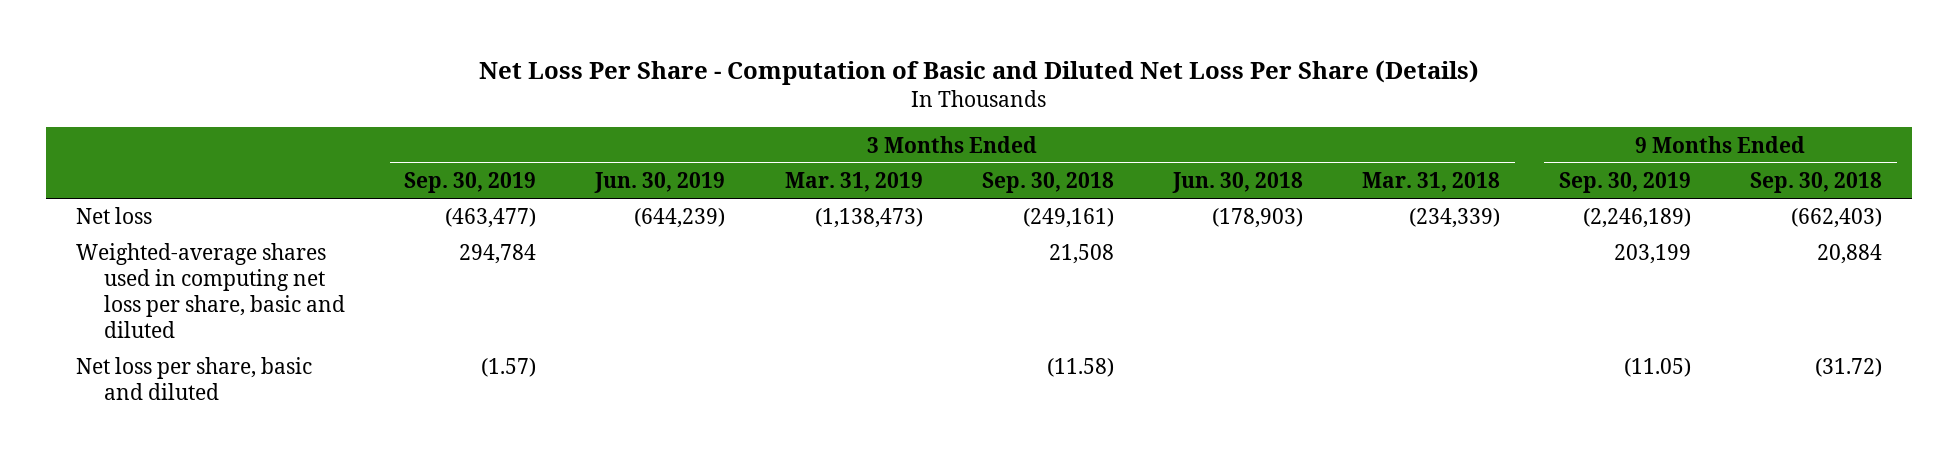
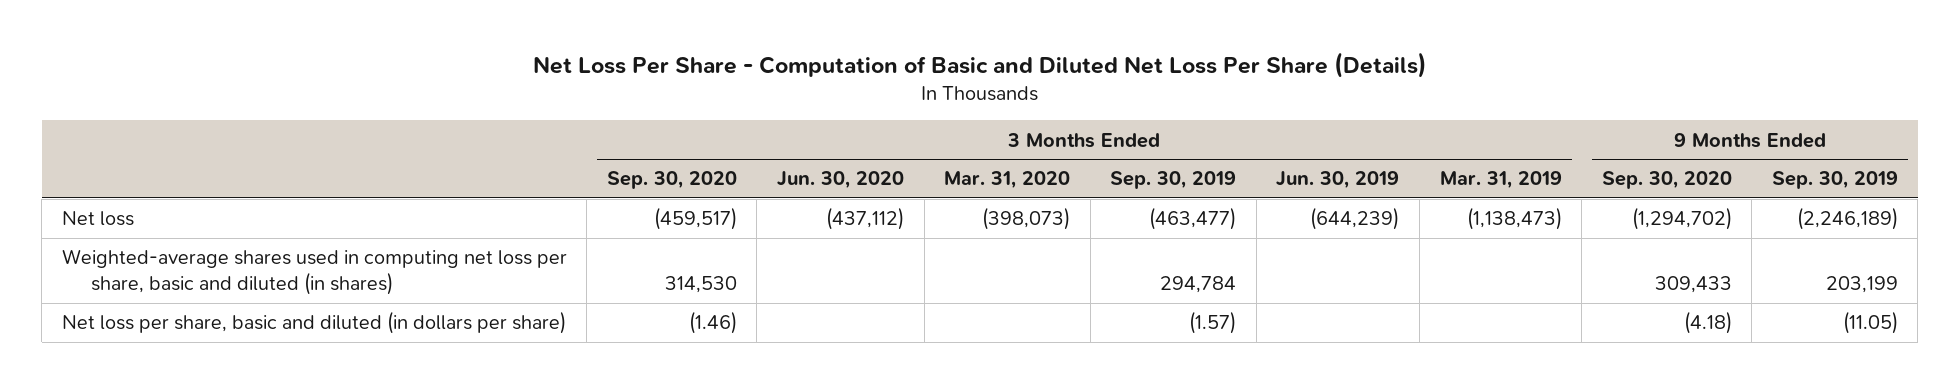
[981,172,1114,194] Sep. 30, 2018 -> none
[1171,172,1303,194] Jun. 30, 2018 -> none
[1361,172,1500,193] Mar. 31, 2018 -> none
[1749,172,1882,194] Sep. 30, 2018 -> none
none -> [606,171,737,190] Sep. 30, 2020
none -> [776,171,904,190] Jun. 30, 2020
none -> [944,171,1071,190] Mar. 31, 2020
none -> [1601,171,1732,190] Sep. 30, 2020
[75,243,346,339] Weighted-average shares used in computing net loss per share, basic and diluted -> [61,249,567,296] Weighted-average shares used in computing net loss per share, basic and diluted (in shares)
[75,357,312,401] Net loss per share, basic and diluted -> [61,311,566,335] Net loss per share, basic and diluted (in dollars per share)

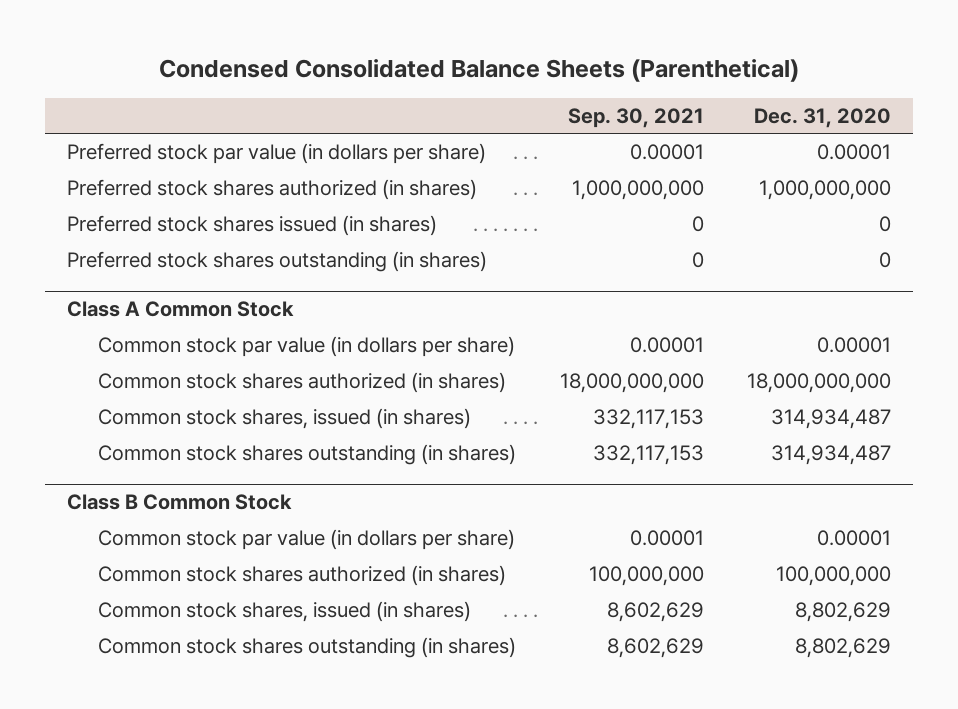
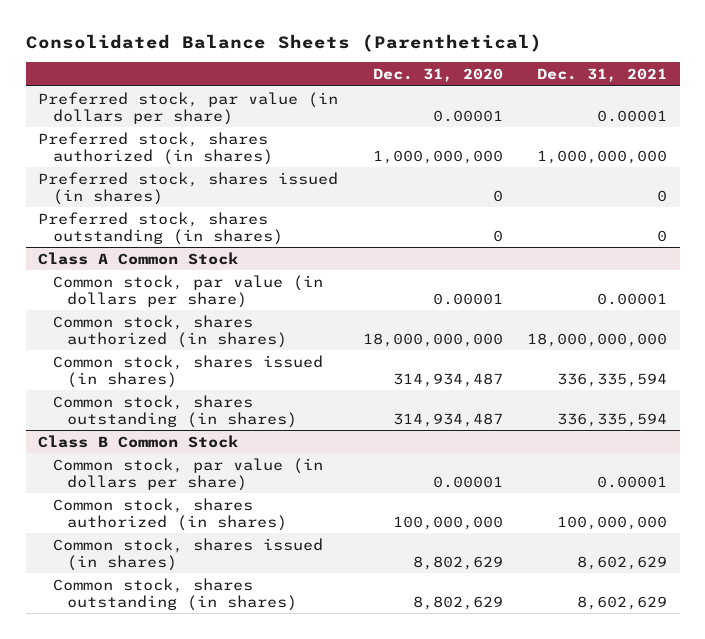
[158,58,799,82] Condensed Consolidated Balance Sheets (Parenthetical) -> [25,33,542,52] Consolidated Balance Sheets (Parenthetical)
[567,107,704,128] Sep. 30, 2021 -> none
none -> [537,67,668,82] Dec. 31, 2021
[66,143,486,165] Preferred stock par value (in dollars per share) -> [38,91,339,125] Preferred stock, par value (in dollars per share)
[66,179,477,201] Preferred stock shares authorized (in shares) -> [38,131,273,165] Preferred stock, shares authorized (in shares)
[66,215,437,237] Preferred stock shares issued (in shares) -> [38,171,339,205] Preferred stock, shares issued (in shares)
[66,251,487,273] Preferred stock shares outstanding (in shares) -> [38,211,283,245] Preferred stock, shares outstanding (in shares)
[97,336,515,358] Common stock par value (in dollars per share) -> [52,274,323,308] Common stock, par value (in dollars per share)
[97,372,506,394] Common stock shares authorized (in shares) -> [52,314,288,348] Common stock, shares authorized (in shares)
[97,408,471,430] Common stock shares, issued (in shares) -> [52,354,323,388] Common stock, shares issued (in shares)
[97,444,516,466] Common stock shares outstanding (in shares) -> [52,394,298,428] Common stock, shares outstanding (in shares)
[97,529,515,551] Common stock par value (in dollars per share) -> [52,457,323,491] Common stock, par value (in dollars per share)
[97,565,506,587] Common stock shares authorized (in shares) -> [52,497,288,531] Common stock, shares authorized (in shares)
[97,601,471,623] Common stock shares, issued (in shares) -> [52,537,323,571] Common stock, shares issued (in shares)
[97,637,516,659] Common stock shares outstanding (in shares) -> [52,577,298,611] Common stock, shares outstanding (in shares)

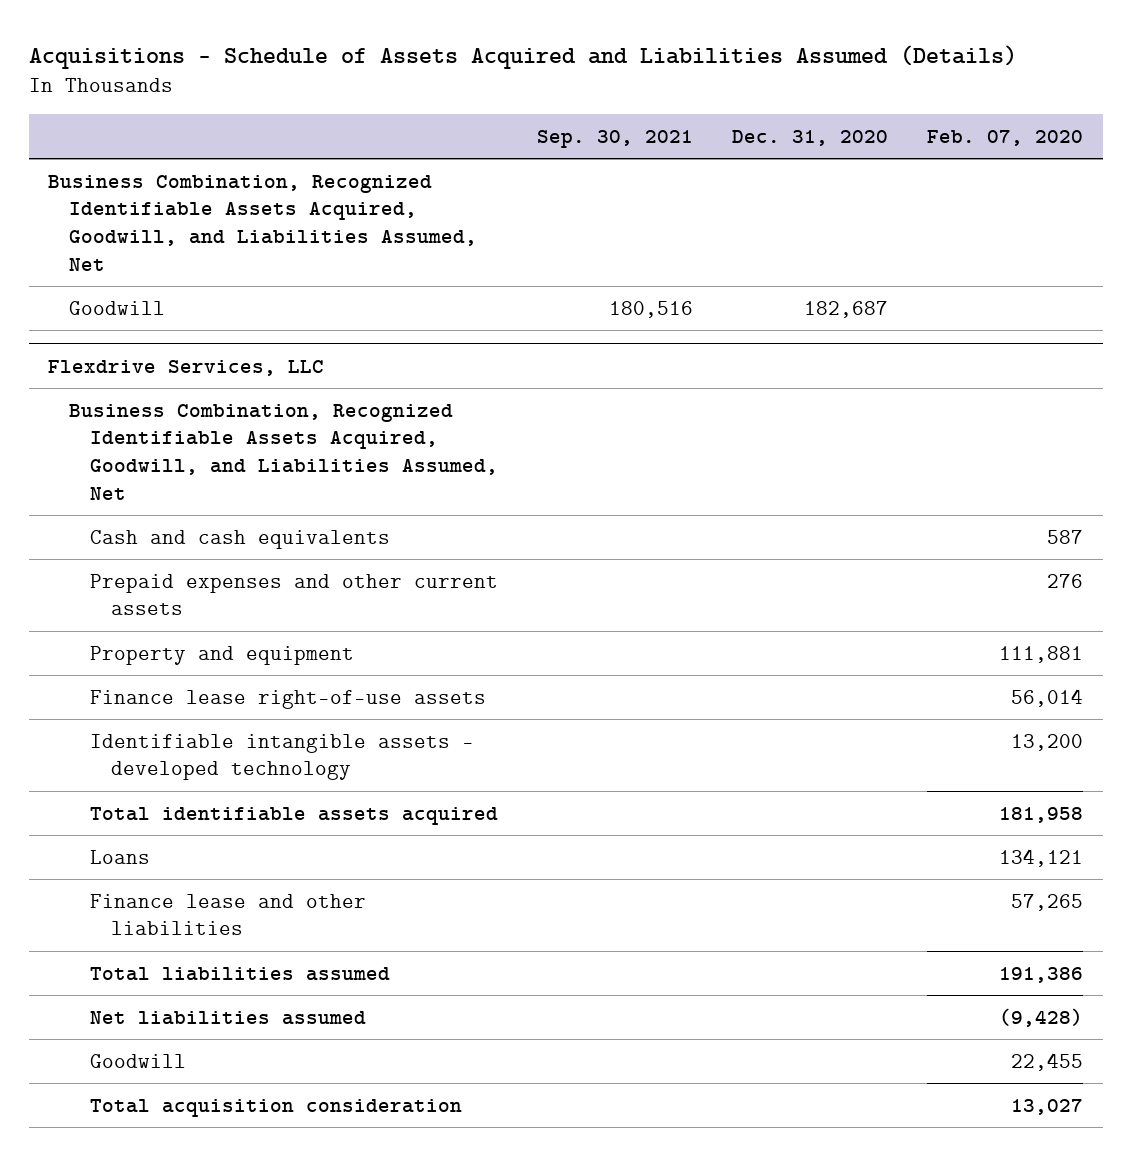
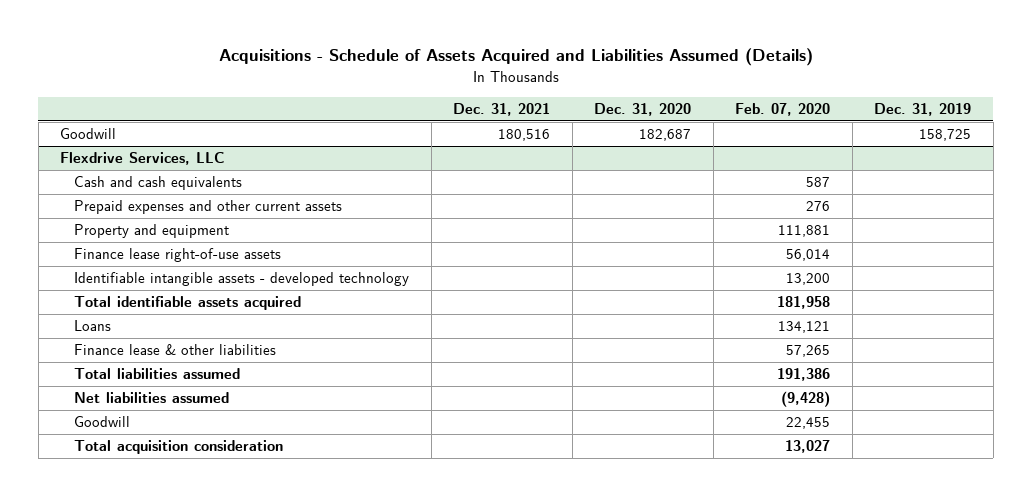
[537,129,694,148] Sep. 30, 2021 -> none
none -> [453,102,551,116] Dec. 31, 2021
none -> [874,102,972,116] Dec. 31, 2019
[48,174,478,271] Business Combination, Recognized Identifiable Assets Acquired, Goodwill, and Liabilities Assumed, Net -> none
[69,403,499,500] Business Combination, Recognized Identifiable Assets Acquired, Goodwill, and Liabilities Assumed, Net -> none
[90,893,367,936] Finance lease and other liabilities -> [74,344,277,356] Finance lease & other liabilities

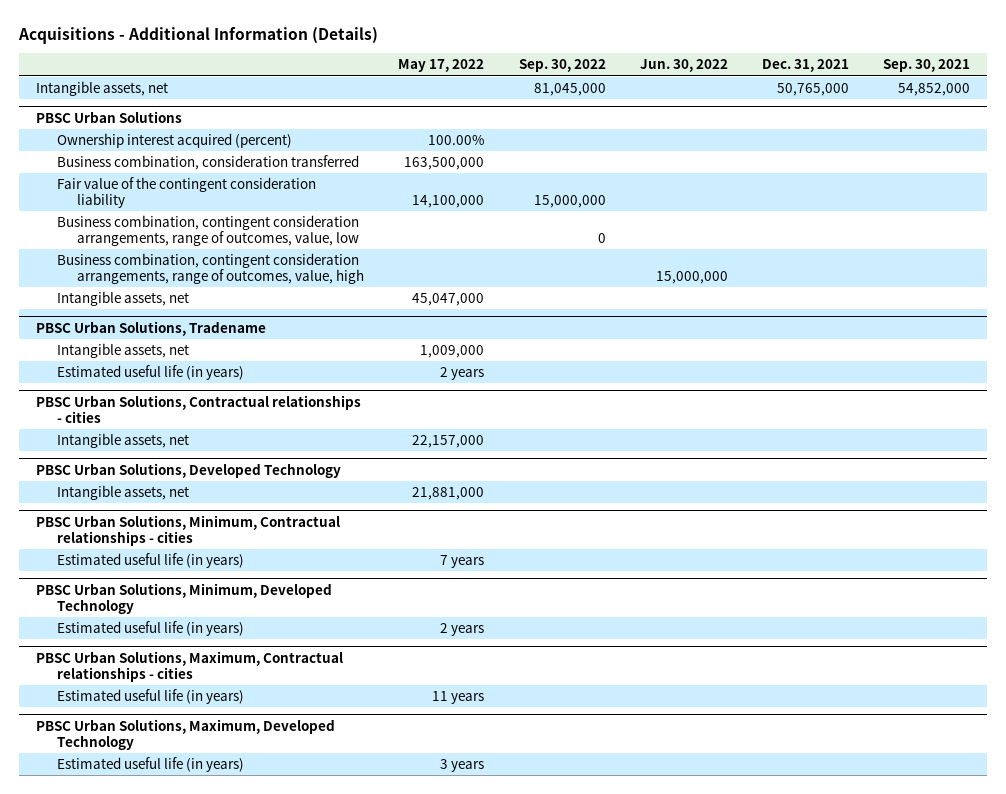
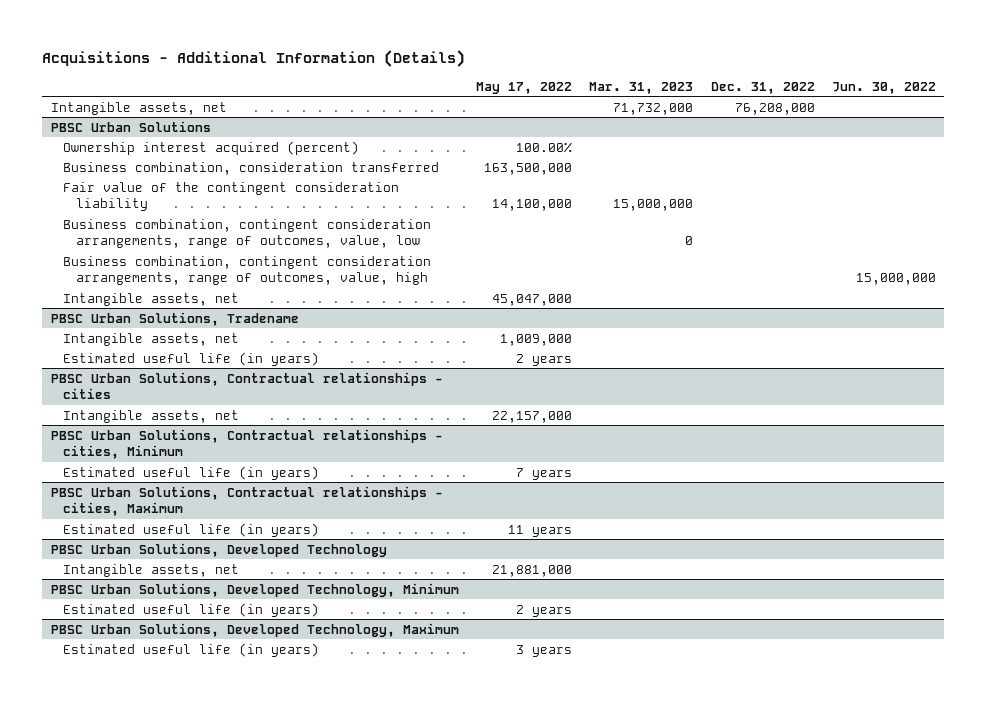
[518,59,606,73] Sep. 30, 2022 -> none
[761,59,849,73] Dec. 31, 2021 -> none
[883,59,971,73] Sep. 30, 2021 -> none
none -> [589,81,694,94] Mar. 31, 2023
none -> [710,81,815,94] Dec. 31, 2022
none -> [50,428,443,460] PBSC Urban Solutions, Contractual relationships - cities, Minimum
none -> [63,465,320,480] Estimated useful life (in years)
none -> [50,485,443,517] PBSC Urban Solutions, Contractual relationships - cities, Maximum
none -> [63,522,320,537] Estimated useful life (in years)
[36,514,341,546] PBSC Urban Solutions, Minimum, Contractual relationships - cities -> none
[56,553,244,569] Estimated useful life (in years) -> none
[36,582,333,614] PBSC Urban Solutions, Minimum, Developed Technology -> [50,582,459,597] PBSC Urban Solutions, Developed Technology, Minimum
[36,650,344,682] PBSC Urban Solutions, Maximum, Contractual relationships - cities -> none
[56,689,244,705] Estimated useful life (in years) -> none
[36,718,336,750] PBSC Urban Solutions, Maximum, Developed Technology -> [50,622,459,637] PBSC Urban Solutions, Developed Technology, Maximum

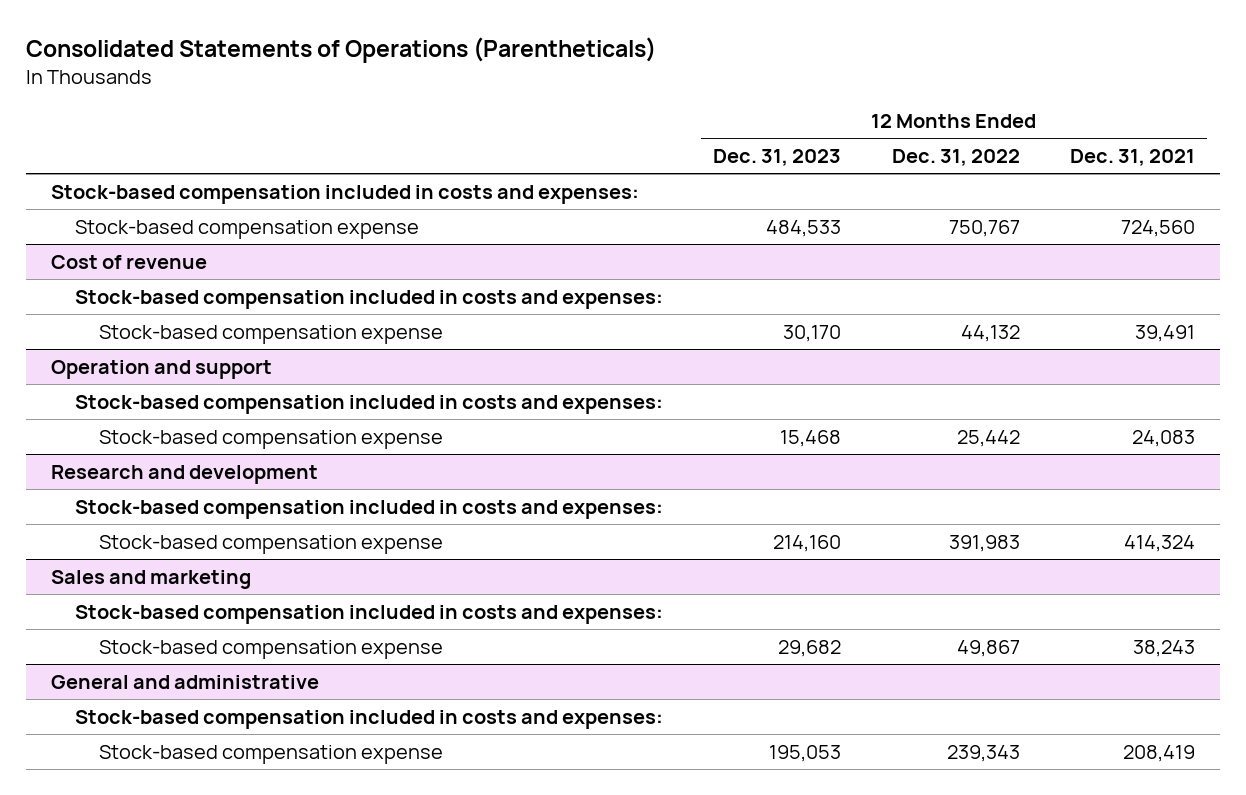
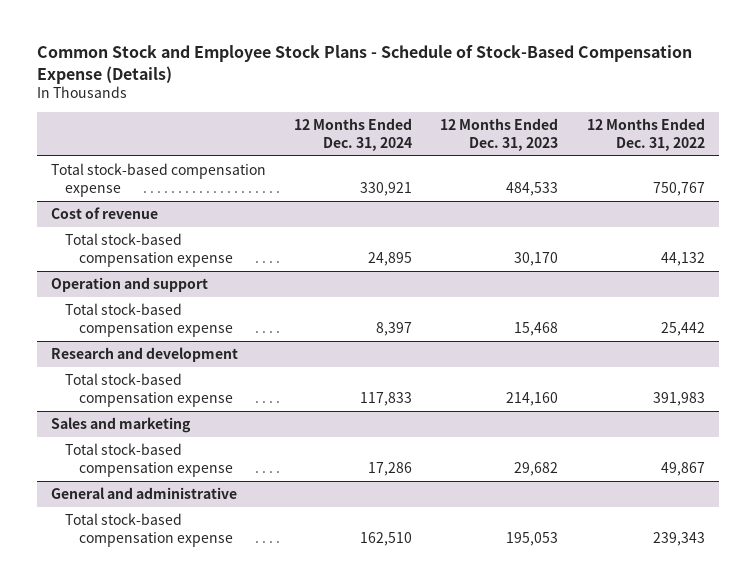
[26,36,657,63] Consolidated Statements of Operations (Parentheticals) -> [36,45,692,84] Common Stock and Employee Stock Plans - Schedule of Stock-Based Compensation Expense (Details)
[1069,149,1195,167] Dec. 31, 2021 -> none
none -> [294,117,413,151] 12 Months Ended Dec. 31, 2024
[51,184,640,204] Stock-based compensation included in costs and expenses: -> none
[75,219,420,239] Stock-based compensation expense -> [51,163,267,197] Total stock-based compensation expense
[75,289,664,309] Stock-based compensation included in costs and expenses: -> none
[98,324,443,344] Stock-based compensation expense -> [65,233,234,267] Total stock-based compensation expense
[75,394,664,414] Stock-based compensation included in costs and expenses: -> none
[98,429,443,449] Stock-based compensation expense -> [65,303,234,337] Total stock-based compensation expense
[75,499,664,519] Stock-based compensation included in costs and expenses: -> none
[98,534,443,554] Stock-based compensation expense -> [65,373,234,407] Total stock-based compensation expense
[75,604,664,624] Stock-based compensation included in costs and expenses: -> none
[98,639,443,659] Stock-based compensation expense -> [65,443,234,477] Total stock-based compensation expense
[75,709,664,729] Stock-based compensation included in costs and expenses: -> none
[98,744,443,764] Stock-based compensation expense -> [65,513,234,547] Total stock-based compensation expense

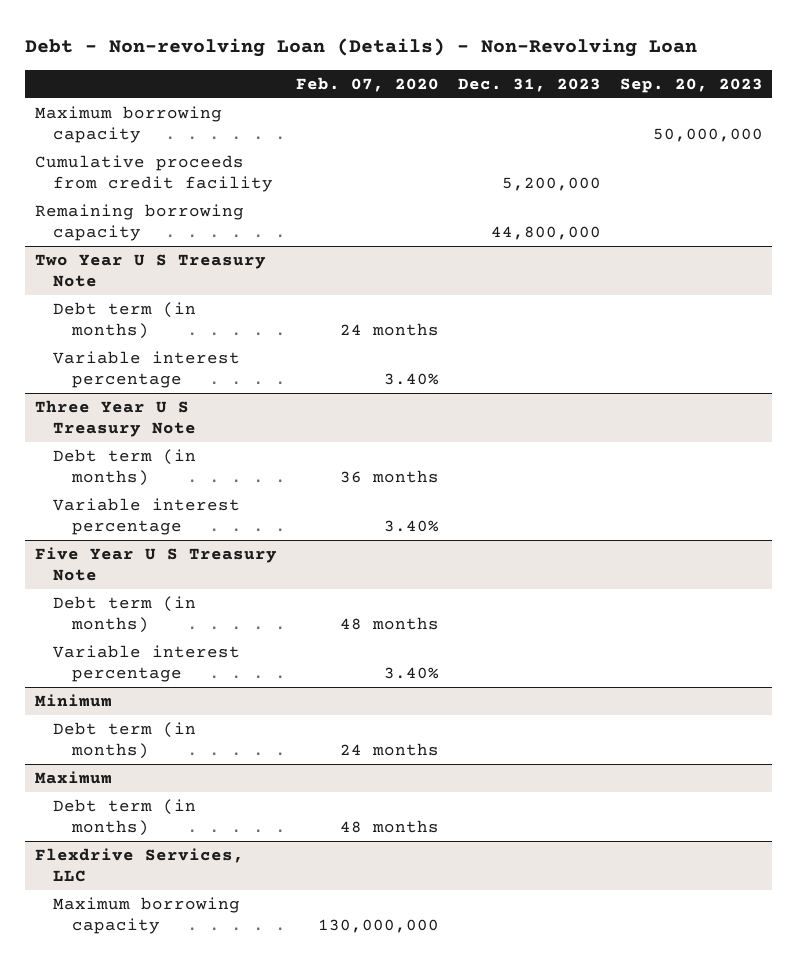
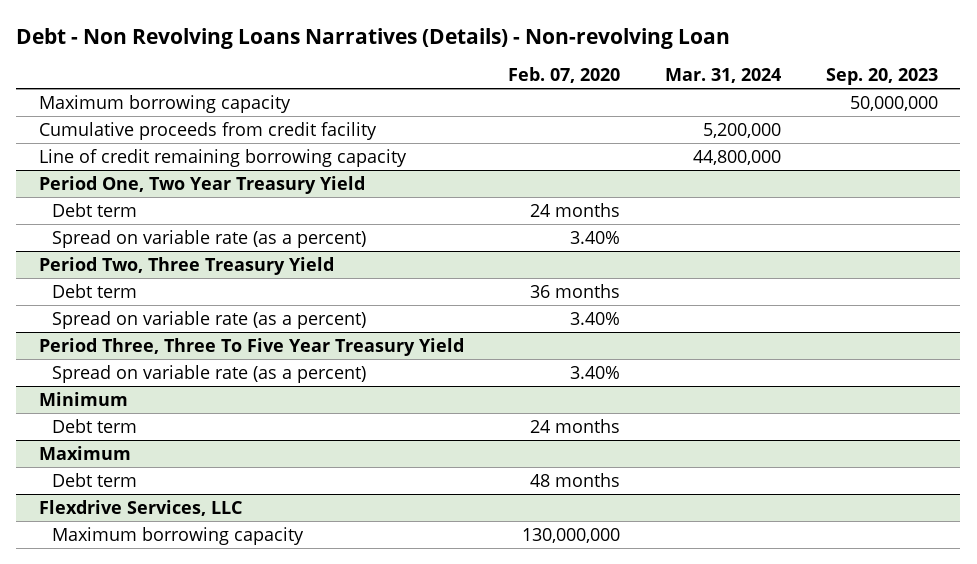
[25,38,698,58] Debt - Non-revolving Loan (Details) - Non-Revolving Loan -> [16,27,731,49] Debt - Non Revolving Loans Narratives (Details) - Non-revolving Loan
[457,77,601,92] Dec. 31, 2023 -> none
none -> [665,68,782,84] Mar. 31, 2024
[34,253,266,288] Two Year U S Treasury Note -> none
[53,350,241,389] Variable interest percentage -> none
[34,399,197,438] Three Year U S Treasury Note -> none
[53,497,241,536] Variable interest percentage -> none
[34,546,277,582] Five Year U S Treasury Note -> none
[53,595,197,634] Debt term (in months) -> none
[53,644,241,683] Variable interest percentage -> none
[34,203,244,242] Remaining borrowing capacity -> [38,148,407,167] Line of credit remaining borrowing capacity
none -> [38,175,365,194] Period One, Two Year Treasury Yield
[53,301,197,340] Debt term (in months) -> [51,202,137,217] Debt term
none -> [51,229,366,248] Spread on variable rate (as a percent)
none -> [38,256,334,275] Period Two, Three Treasury Yield
[53,448,197,487] Debt term (in months) -> [51,283,137,298] Debt term
none -> [51,310,366,329] Spread on variable rate (as a percent)
none -> [38,337,464,356] Period Three, Three To Five Year Treasury Yield
none -> [51,364,366,383] Spread on variable rate (as a percent)
[53,721,197,760] Debt term (in months) -> [51,418,137,433] Debt term
[53,798,197,837] Debt term (in months) -> [51,472,137,487] Debt term

